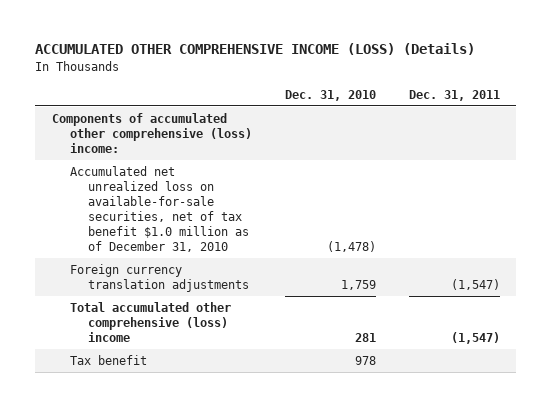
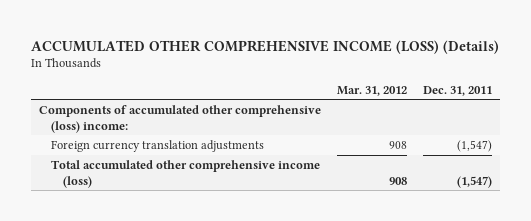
[284,89,376,101] Dec. 31, 2010 -> none
none -> [337,85,408,96] Mar. 31, 2012
[69,165,249,252] Accumulated net unrealized loss on available-for-sale securities, net of tax benefit $1.0 million as of December 31, 2010 -> none
[69,354,147,365] Tax benefit -> none
[69,301,231,342] Total accumulated other comprehensive (loss) income -> [51,159,321,188] Total accumulated other comprehensive income (loss)

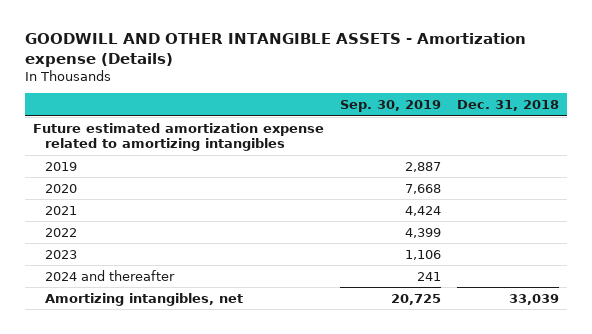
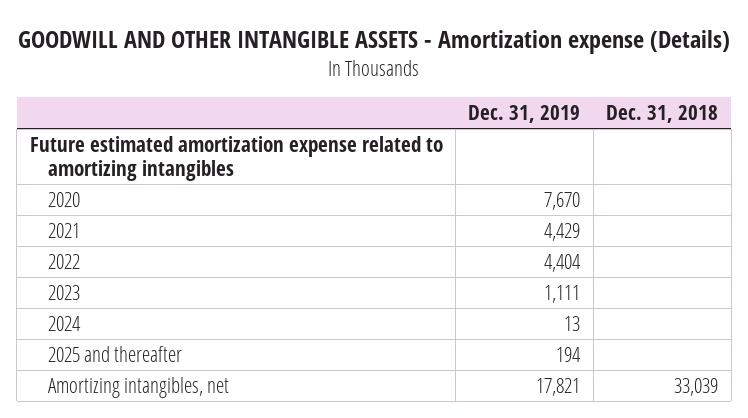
[339,100,441,113] Sep. 30, 2019 -> none
none -> [468,104,581,123] Dec. 31, 2019
[45,161,78,171] 2019 -> none
none -> [48,316,82,332] 2024
[45,269,176,281] 2024 and thereafter -> [48,346,183,363] 2025 and thereafter

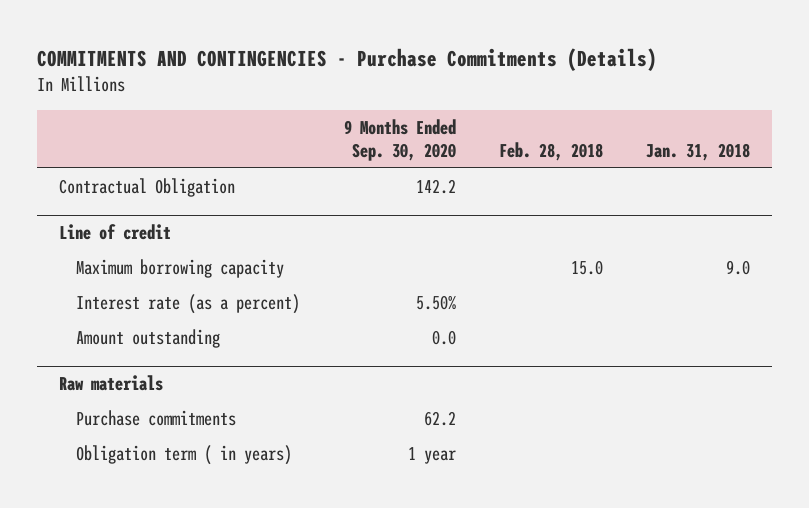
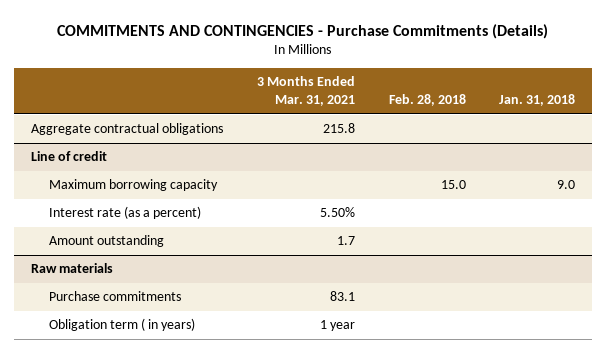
[343,119,456,161] 9 Months Ended Sep. 30, 2020 -> none
none -> [256,76,355,107] 3 Months Ended Mar. 31, 2021
[58,177,235,197] Contractual Obligation -> [30,123,223,136] Aggregate contractual obligations

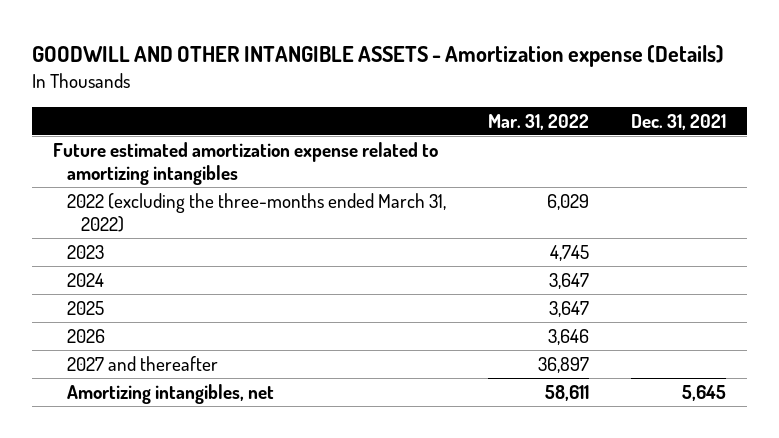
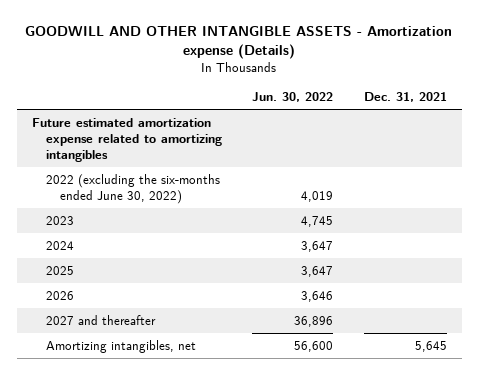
[487,113,589,130] Mar. 31, 2022 -> none
none -> [252,92,334,103] Jun. 30, 2022
[67,192,447,232] 2022 (excluding the three-months ended March 31, 2022) -> [45,173,220,204] 2022 (excluding the six-months ended June 30, 2022)

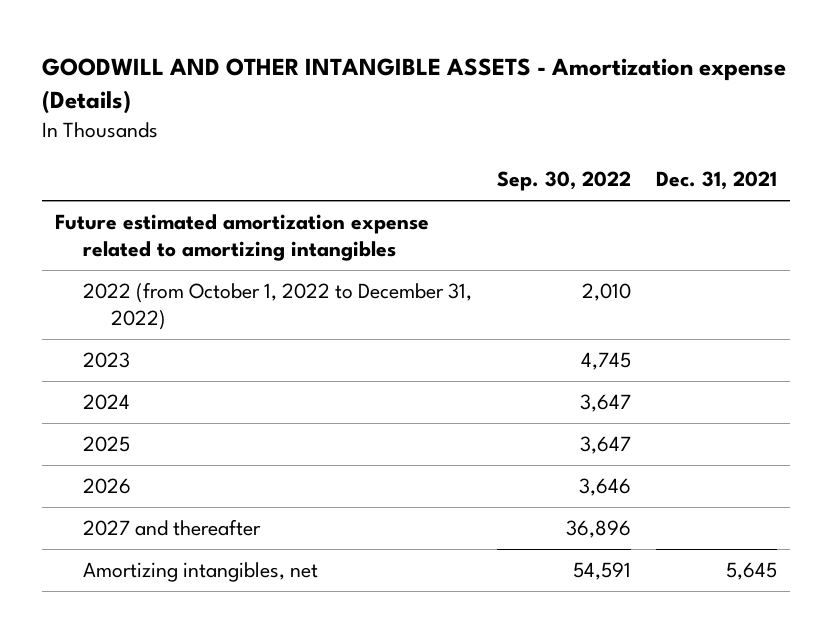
[252,92,334,103] Jun. 30, 2022 -> none
none -> [496,171,631,192] Sep. 30, 2022
[45,173,220,204] 2022 (excluding the six-months ended June 30, 2022) -> [82,281,472,331] 2022 (from October 1, 2022 to December 31, 2022)

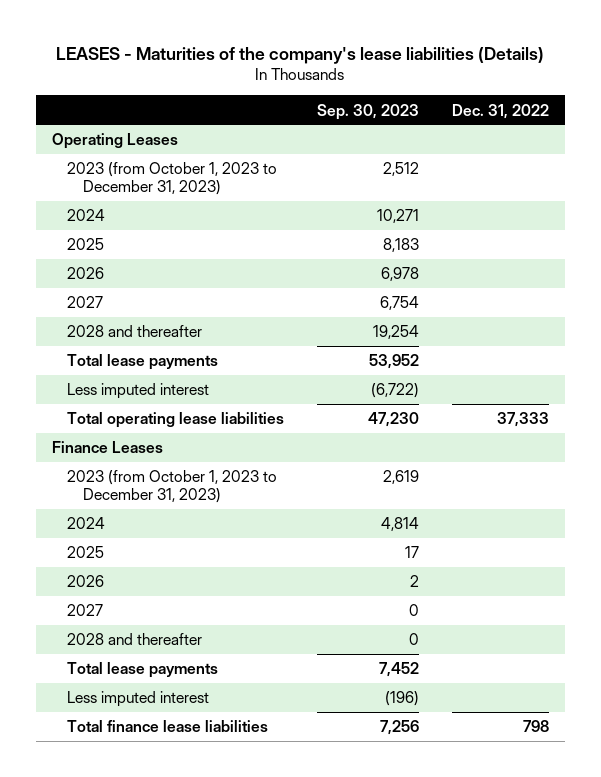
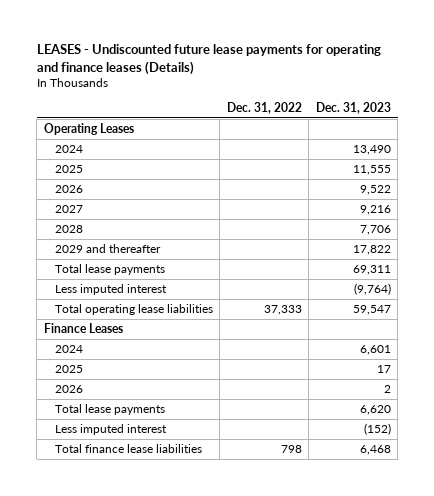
[56,46,545,64] LEASES - Maturities of the company's lease liabilities (Details) -> [36,44,381,75] LEASES - Undiscounted future lease payments for operating and finance leases (Details)
[317,103,420,120] Sep. 30, 2023 -> none
none -> [315,101,391,114] Dec. 31, 2023
[67,162,278,196] 2023 (from October 1, 2023 to December 31, 2023) -> none
none -> [54,224,83,233] 2028
[67,325,203,338] 2028 and thereafter -> [54,243,161,253] 2029 and thereafter
[67,470,278,504] 2023 (from October 1, 2023 to December 31, 2023) -> none
[67,604,104,617] 2027 -> none
[67,633,203,646] 2028 and thereafter -> none

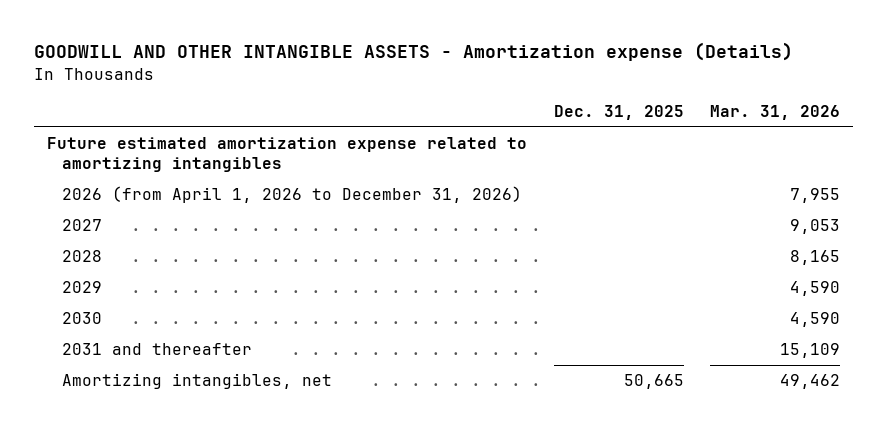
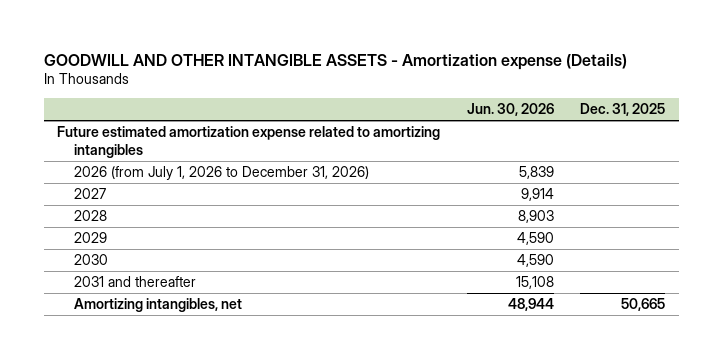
[710,104,841,120] Mar. 31, 2026 -> none
none -> [466,103,554,117] Jun. 30, 2026
[62,186,523,204] 2026 (from April 1, 2026 to December 31, 2026) -> [73,165,369,180] 2026 (from July 1, 2026 to December 31, 2026)

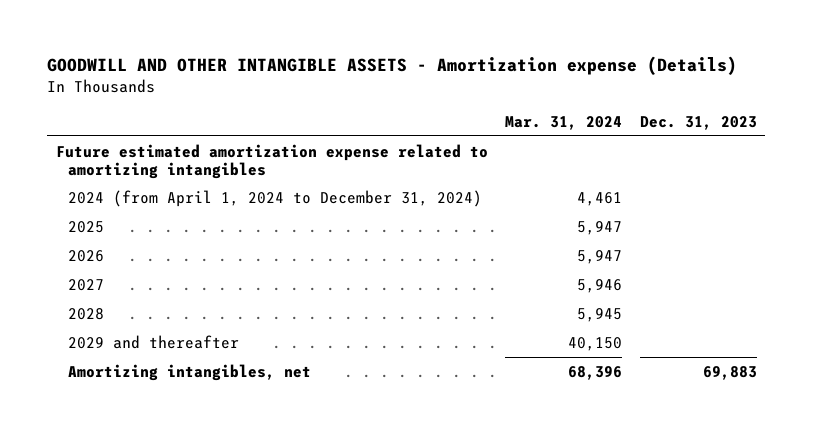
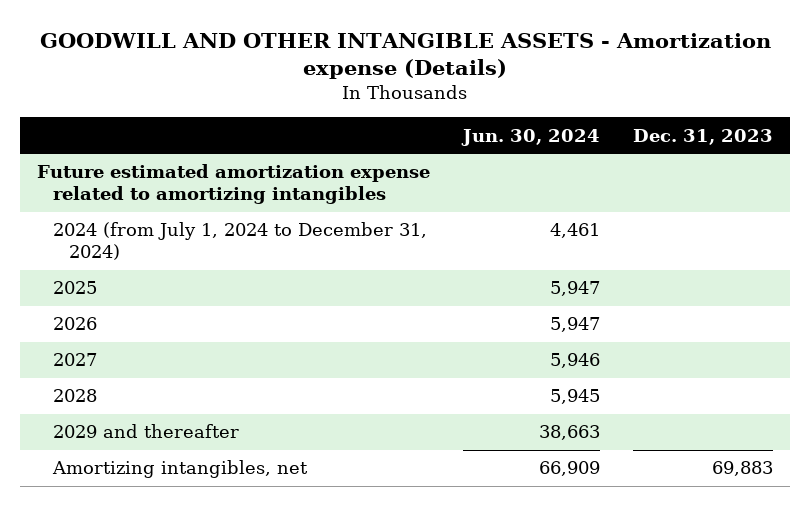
[505,115,623,130] Mar. 31, 2024 -> none
none -> [461,128,601,146] Jun. 30, 2024
[68,189,483,207] 2024 (from April 1, 2024 to December 31, 2024) -> [52,222,427,261] 2024 (from July 1, 2024 to December 31, 2024)

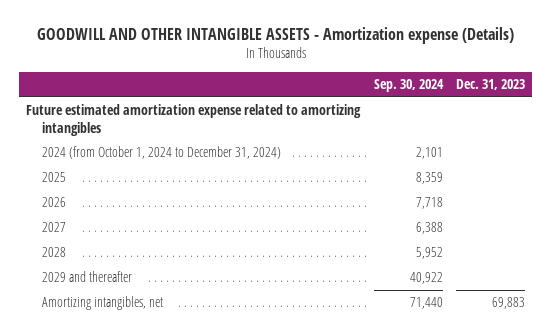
[461,128,601,146] Jun. 30, 2024 -> none
none -> [373,79,444,93] Sep. 30, 2024
[52,222,427,261] 2024 (from July 1, 2024 to December 31, 2024) -> [42,146,282,160] 2024 (from October 1, 2024 to December 31, 2024)

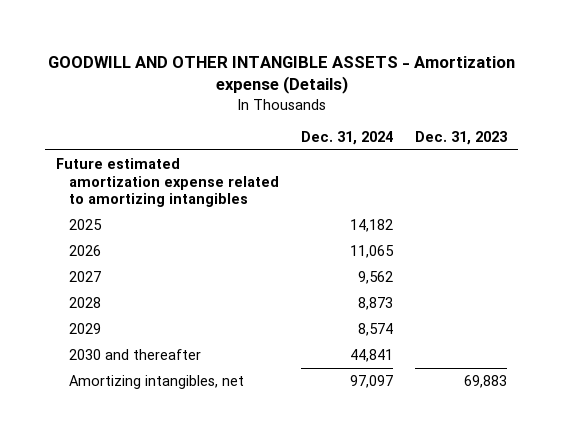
[373,79,444,93] Sep. 30, 2024 -> none
none -> [301,131,394,146] Dec. 31, 2024
[42,146,282,160] 2024 (from October 1, 2024 to December 31, 2024) -> none
none -> [69,322,102,334] 2029
[42,271,133,283] 2029 and thereafter -> [69,348,202,360] 2030 and thereafter

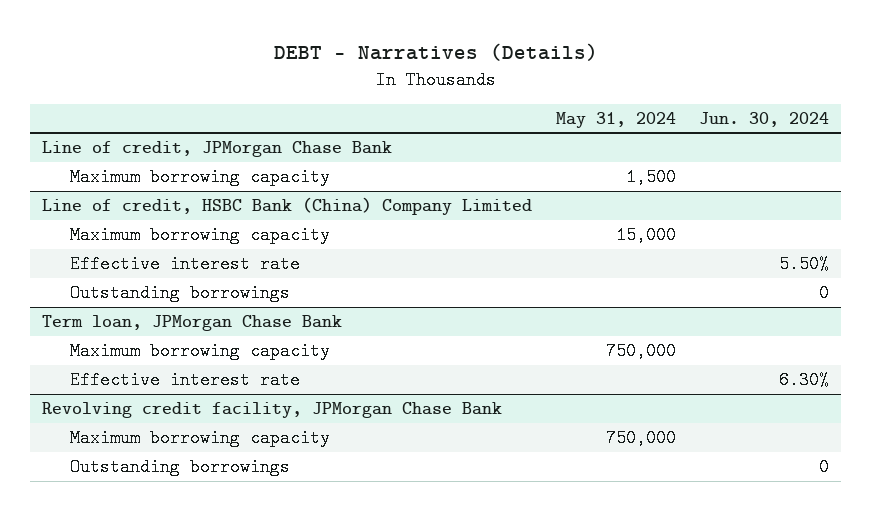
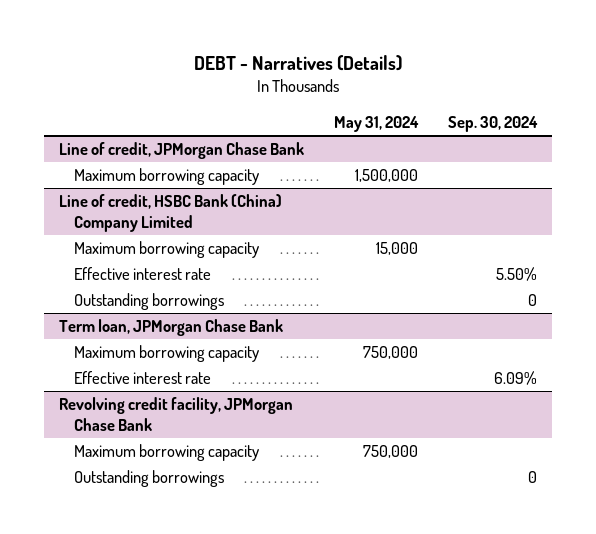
[699,111,830,127] Jun. 30, 2024 -> none
none -> [448,116,539,133] Sep. 30, 2024
[625,168,676,187] 1,500 -> [355,169,419,183] 1,500,000

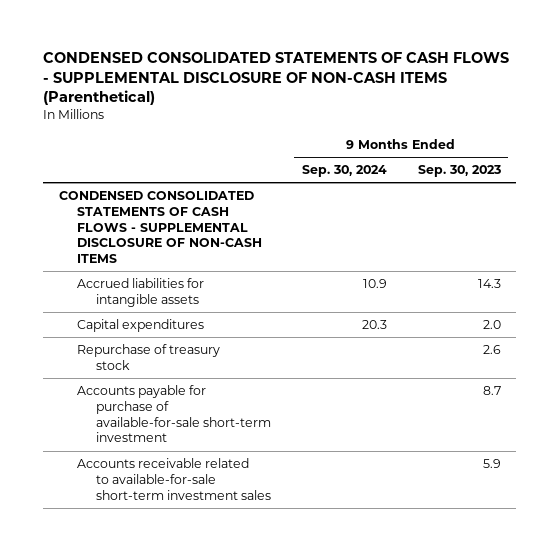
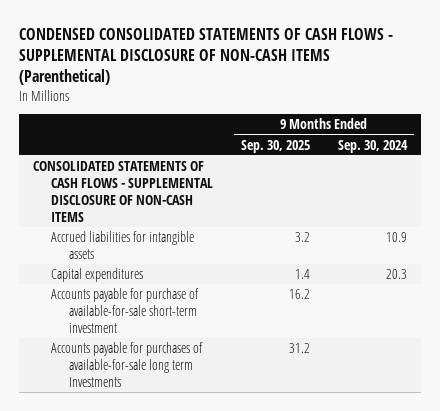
[417,165,501,178] Sep. 30, 2023 -> none
none -> [241,139,311,153] Sep. 30, 2025
[58,191,263,264] CONDENSED CONSOLIDATED STATEMENTS OF CASH FLOWS - SUPPLEMENTAL DISCLOSURE OF NON-CASH ITEMS -> [32,160,213,222] CONSOLIDATED STATEMENTS OF CASH FLOWS - SUPPLEMENTAL DISCLOSURE OF NON-CASH ITEMS
[77,344,221,370] Repurchase of treasury stock -> none
[77,458,272,500] Accounts receivable related to available-for-sale short-term investment sales -> none
none -> [50,341,203,387] Accounts payable for purchases of available-for-sale long term Investments

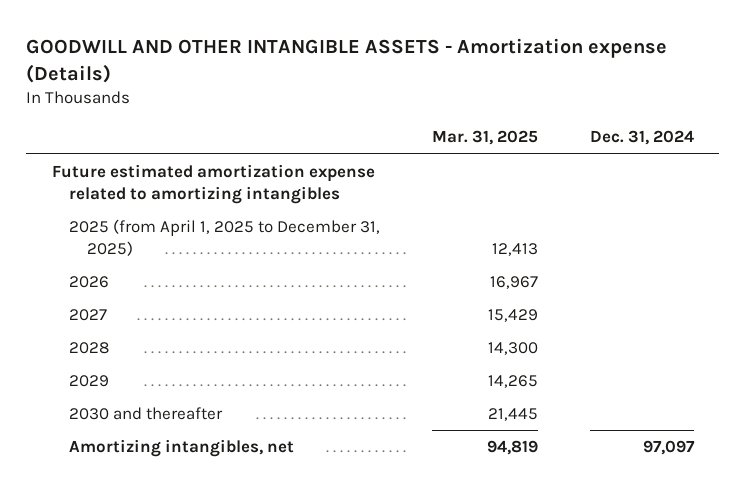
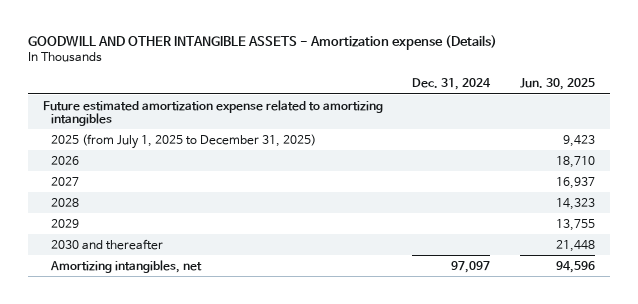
[432,130,539,146] Mar. 31, 2025 -> none
none -> [519,78,595,91] Jun. 30, 2025
[69,219,381,257] 2025 (from April 1, 2025 to December 31, 2025) -> [51,133,317,149] 2025 (from July 1, 2025 to December 31, 2025)

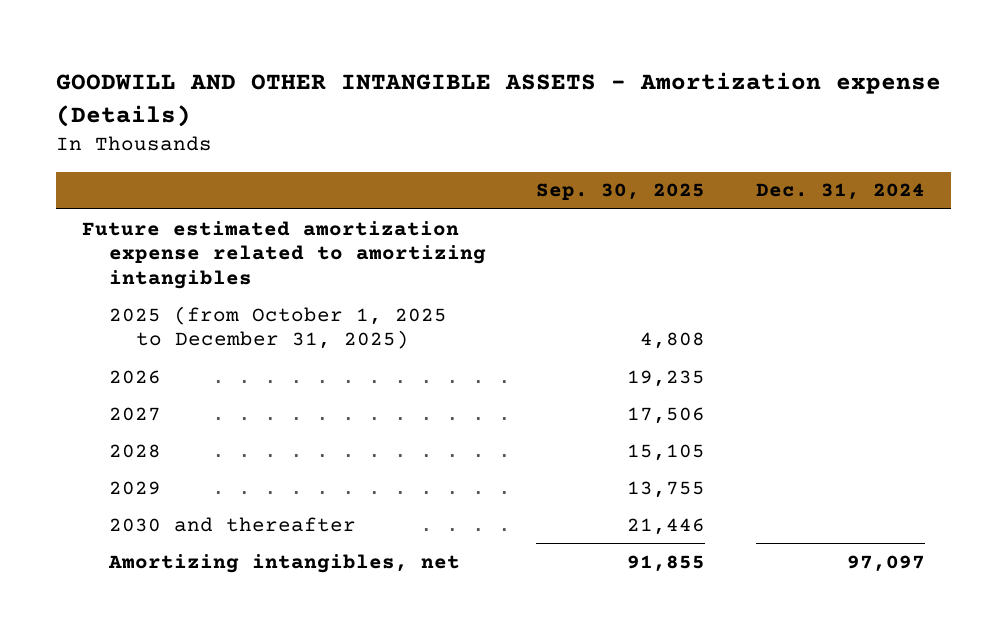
[519,78,595,91] Jun. 30, 2025 -> none
none -> [536,183,706,201] Sep. 30, 2025
[51,133,317,149] 2025 (from July 1, 2025 to December 31, 2025) -> [108,305,447,350] 2025 (from October 1, 2025 to December 31, 2025)

